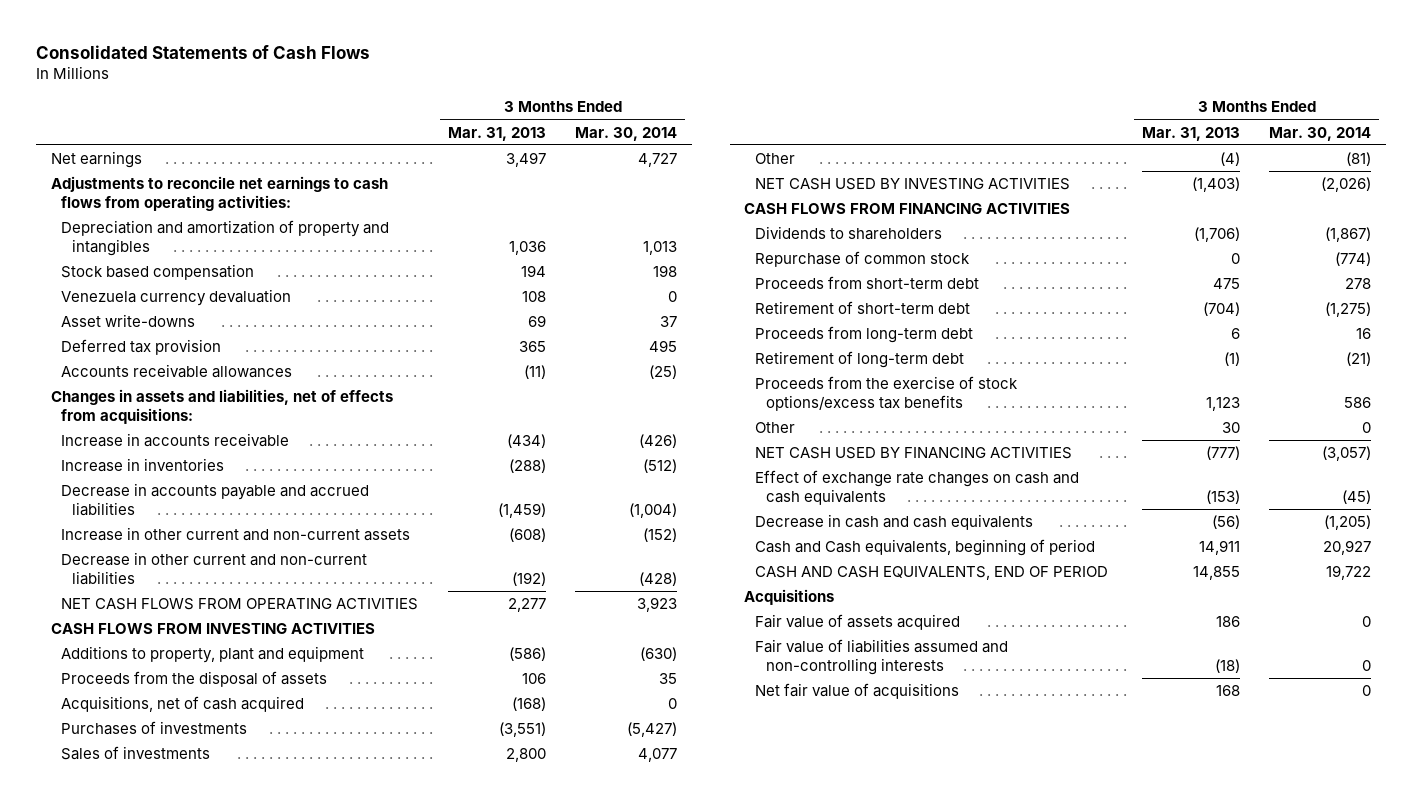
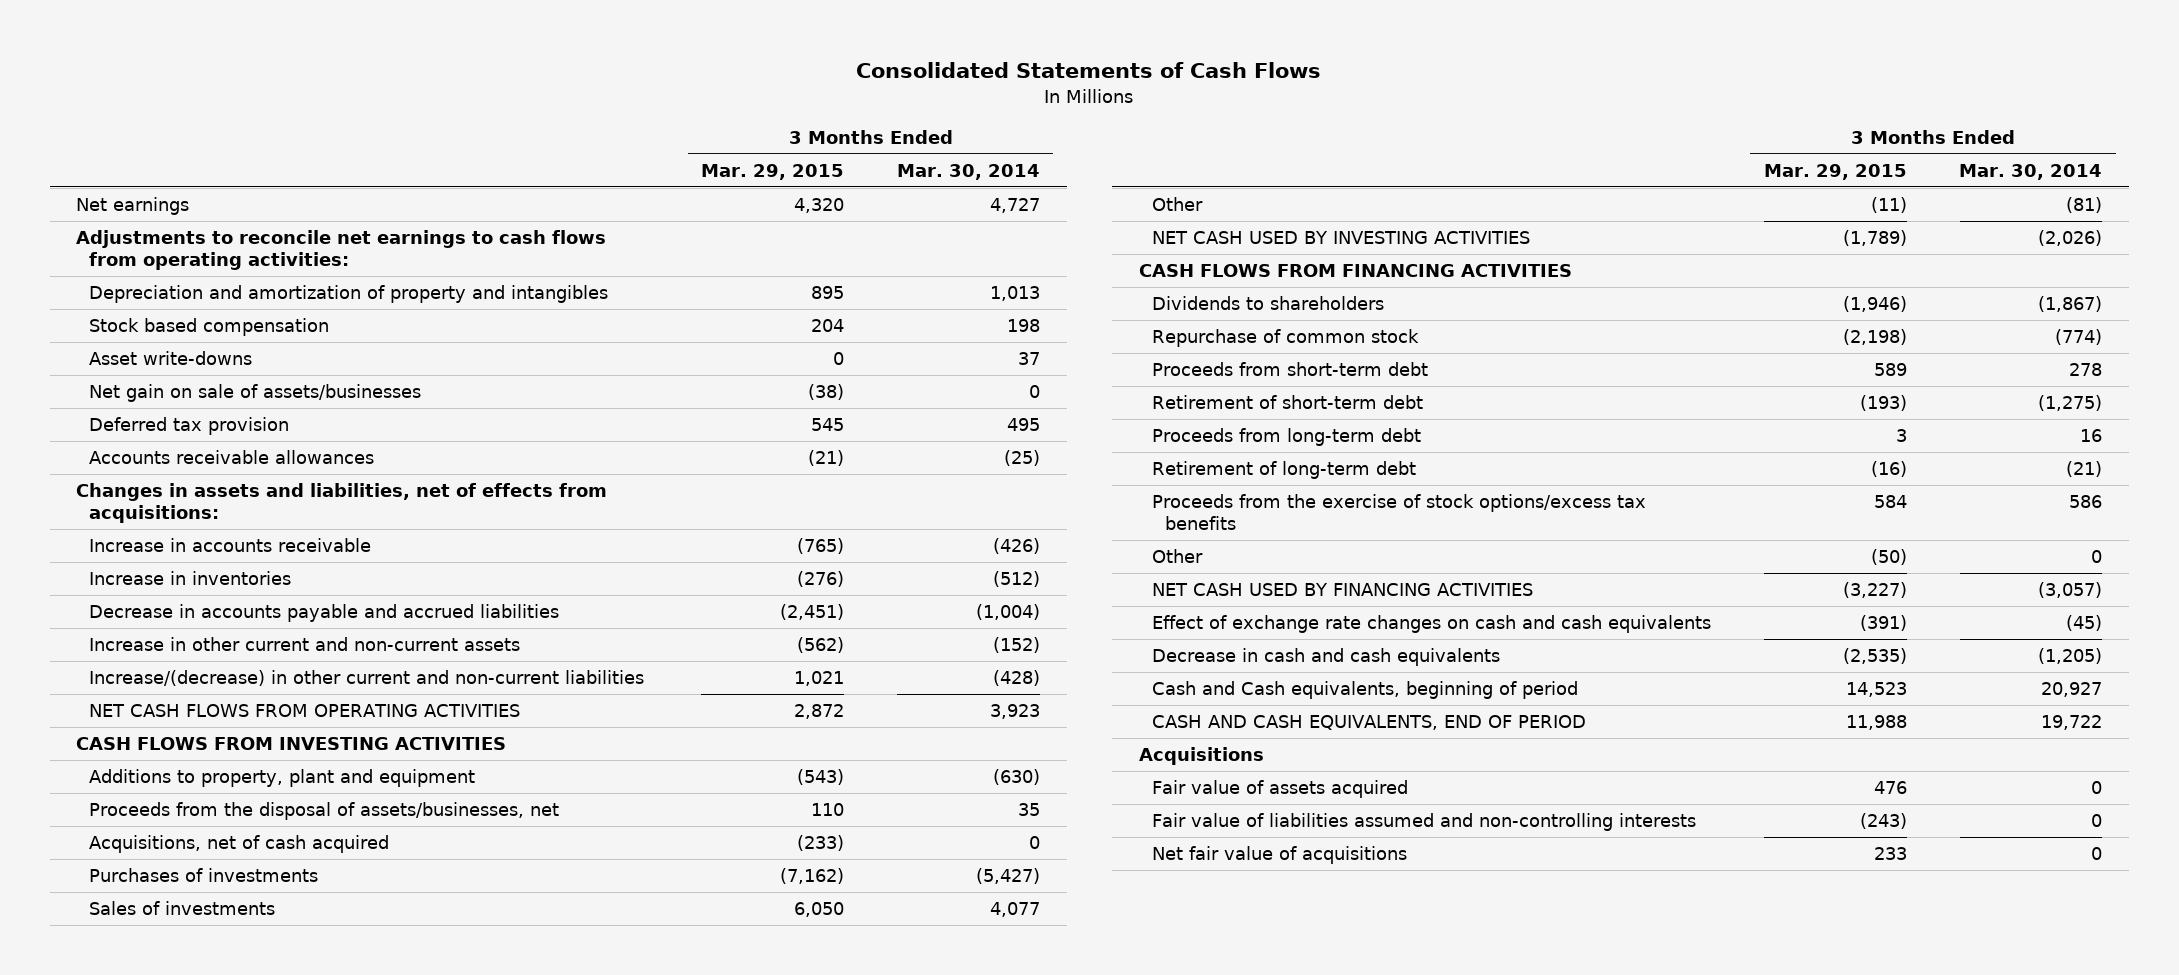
[447,126,546,141] Mar. 31, 2013 -> none
none -> [701,163,845,180] Mar. 29, 2015
[61,289,292,307] Venezuela currency devaluation -> none
none -> [89,384,422,403] Net gain on sale of assets/businesses
[61,552,368,586] Decrease in other current and non-current liabilities -> [89,670,645,687] Increase/(decrease) in other current and non-current liabilities
[61,671,328,688] Proceeds from the disposal of assets -> [89,802,560,821] Proceeds from the disposal of assets/businesses, net

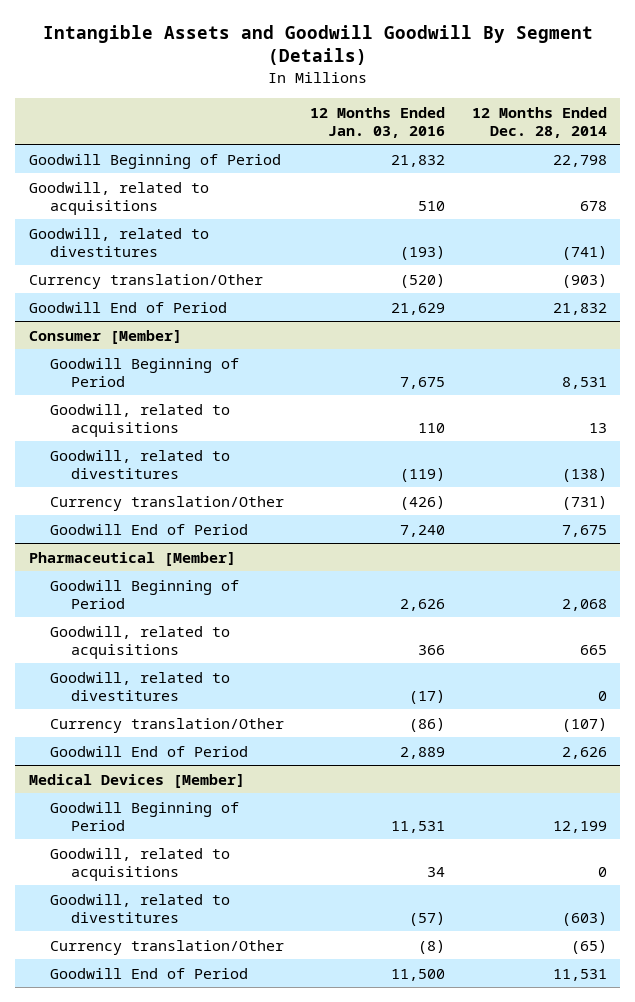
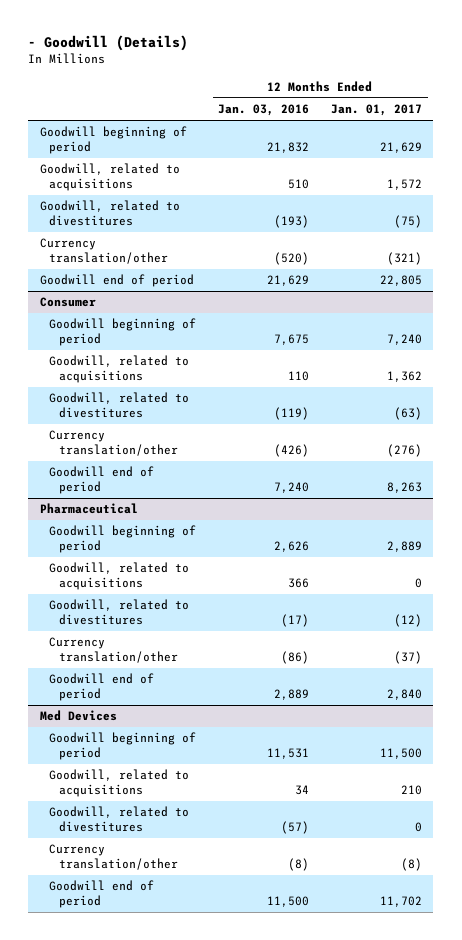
[42,24,593,66] Intangible Assets and Goodwill Goodwill By Segment (Details) -> [28,35,189,52] - Goodwill (Details)
[471,106,607,138] 12 Months Ended Dec. 28, 2014 -> none
none -> [331,104,423,117] Jan. 01, 2017
[28,153,281,169] Goodwill Beginning of Period -> [39,126,187,154] Goodwill beginning of period
[28,273,263,289] Currency translation/Other -> [39,238,169,264] Currency translation/other
[28,301,227,313] Goodwill End of Period -> [39,274,194,288] Goodwill end of period
[28,329,182,344] Consumer [Member] -> [39,297,96,308] Consumer
[49,357,239,387] Goodwill Beginning of Period -> [49,318,197,346] Goodwill beginning of period
[49,495,284,511] Currency translation/Other -> [49,430,178,456] Currency translation/other
[49,523,248,535] Goodwill End of Period -> [49,466,155,494] Goodwill end of period
[28,551,236,566] Pharmaceutical [Member] -> [39,503,138,515] Pharmaceutical
[49,579,239,609] Goodwill Beginning of Period -> [49,525,197,553] Goodwill beginning of period
[28,773,245,788] Medical Devices [Member] -> none
[49,717,284,733] Currency translation/Other -> [49,637,178,663] Currency translation/other
[49,745,248,757] Goodwill End of Period -> [49,673,155,701] Goodwill end of period
none -> [39,710,117,722] Med Devices
[49,801,239,831] Goodwill Beginning of Period -> [49,732,197,760] Goodwill beginning of period
[49,939,284,955] Currency translation/Other -> [49,844,178,870] Currency translation/other
[49,967,248,979] Goodwill End of Period -> [49,880,155,908] Goodwill end of period

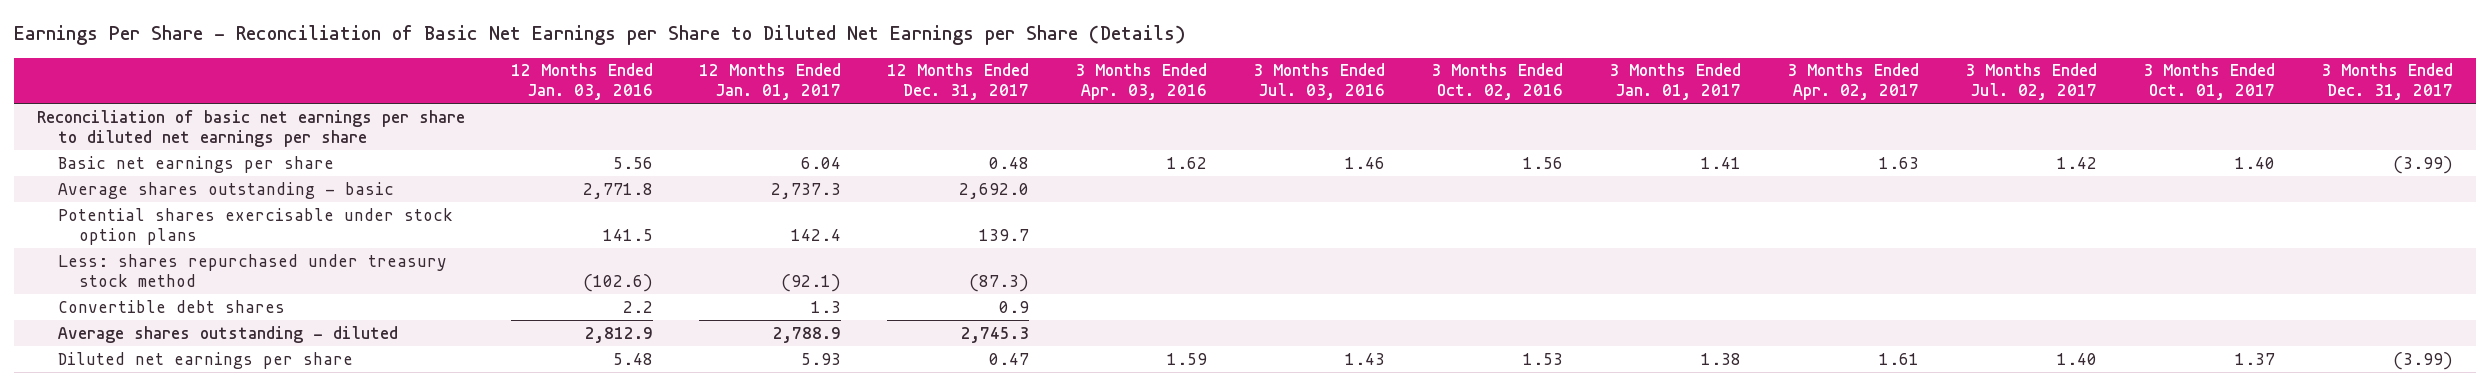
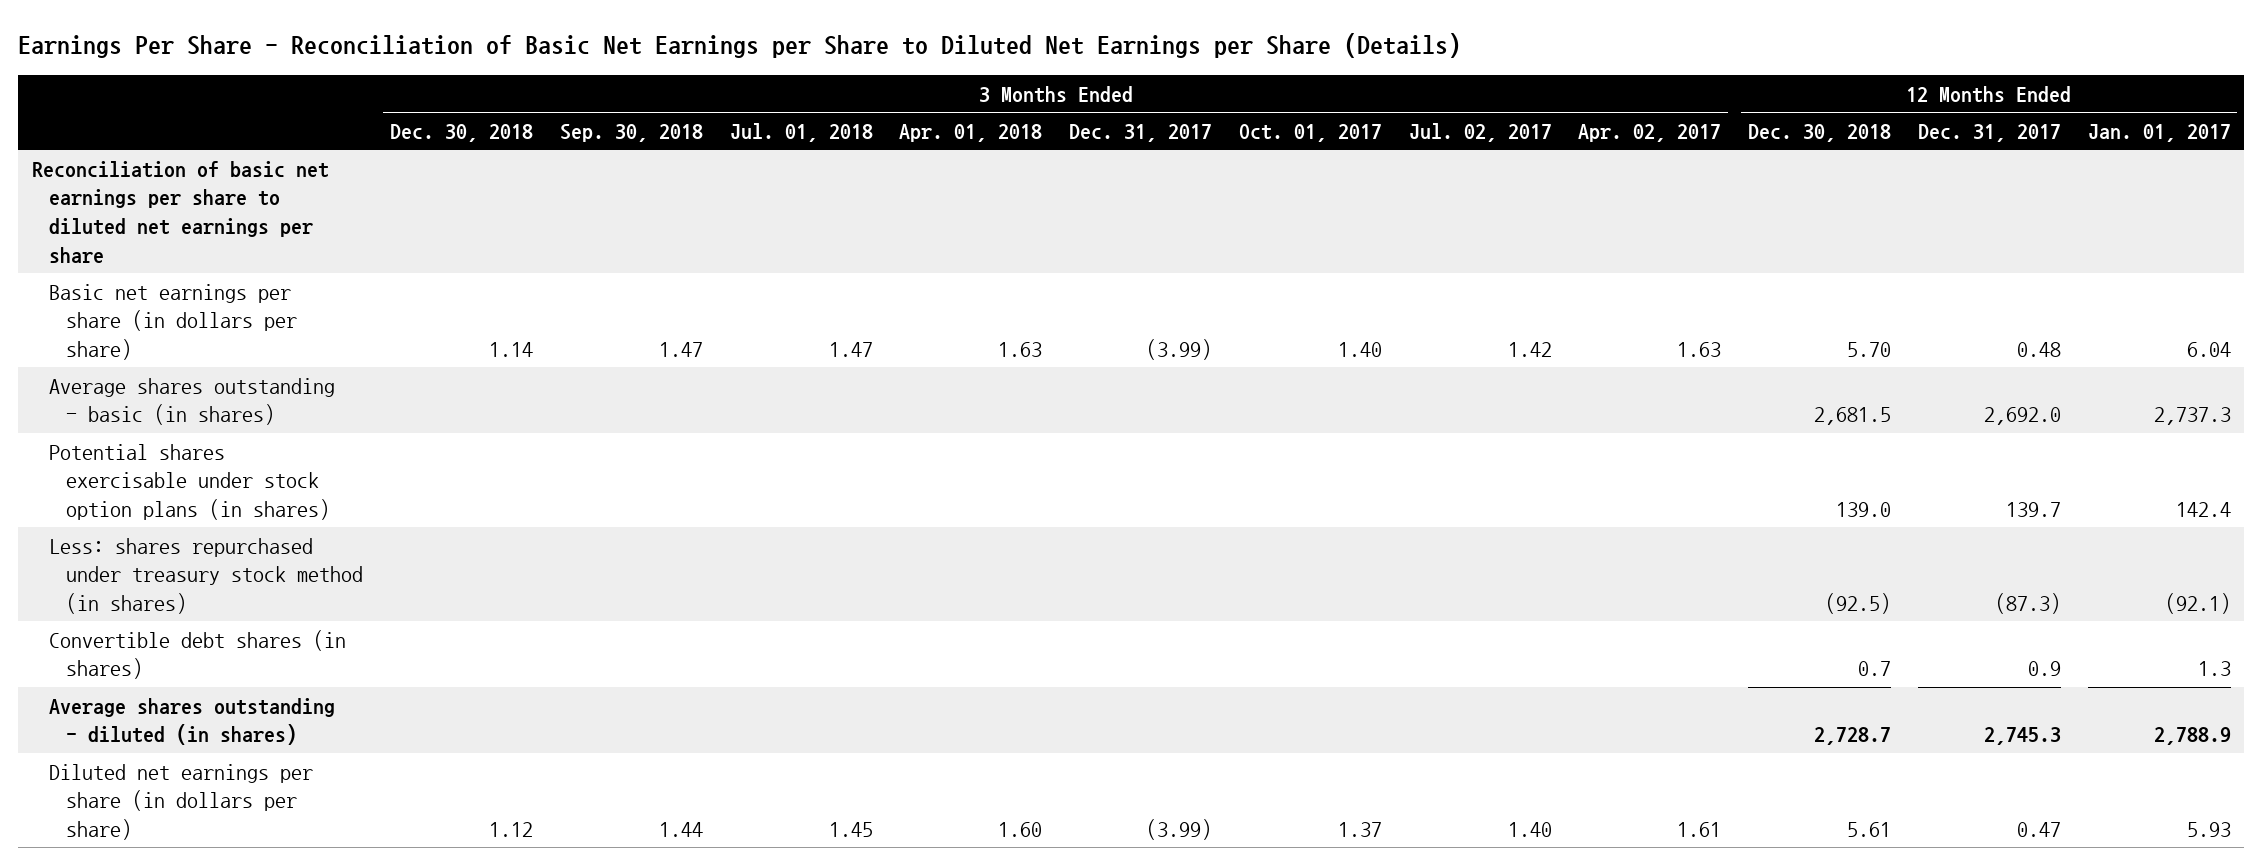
[510,63,653,101] 12 Months Ended Jan. 03, 2016 -> none
[1074,63,1207,101] 3 Months Ended Apr. 03, 2016 -> none
[1252,63,1385,101] 3 Months Ended Jul. 03, 2016 -> none
[1430,63,1563,101] 3 Months Ended Oct. 02, 2016 -> none
[1608,63,1741,101] 3 Months Ended Jan. 01, 2017 -> none
none -> [390,123,534,142] Dec. 30, 2018
none -> [559,123,703,142] Sep. 30, 2018
none -> [729,122,873,142] Jul. 01, 2018
none -> [899,123,1043,142] Apr. 01, 2018
none -> [1748,123,1892,142] Dec. 30, 2018
[57,155,334,173] Basic net earnings per share -> [49,283,298,360] Basic net earnings per share (in dollars per share)
[57,181,394,199] Average shares outstanding - basic -> [49,377,336,426] Average shares outstanding - basic (in shares)
[57,207,453,245] Potential shares exercisable under stock option plans -> [49,443,331,520] Potential shares exercisable under stock option plans (in shares)
[57,253,447,287] Less: shares repurchased under treasury stock method -> [49,537,364,614] Less: shares repurchased under treasury stock method (in shares)
[57,299,285,313] Convertible debt shares -> [49,629,347,680] Convertible debt shares (in shares)
[57,325,398,343] Average shares outstanding - diluted -> [49,697,336,746] Average shares outstanding - diluted (in shares)
[57,351,353,369] Diluted net earnings per share -> [49,763,314,840] Diluted net earnings per share (in dollars per share)

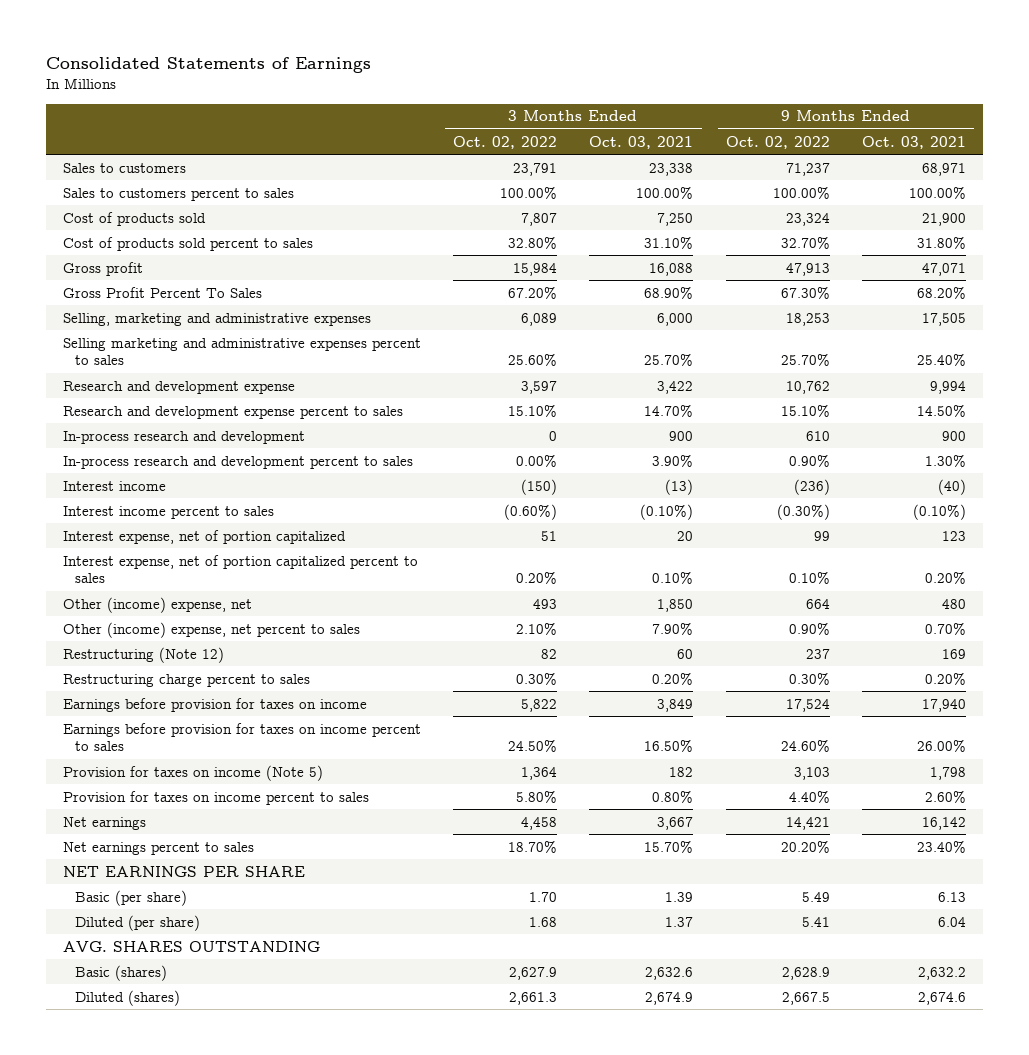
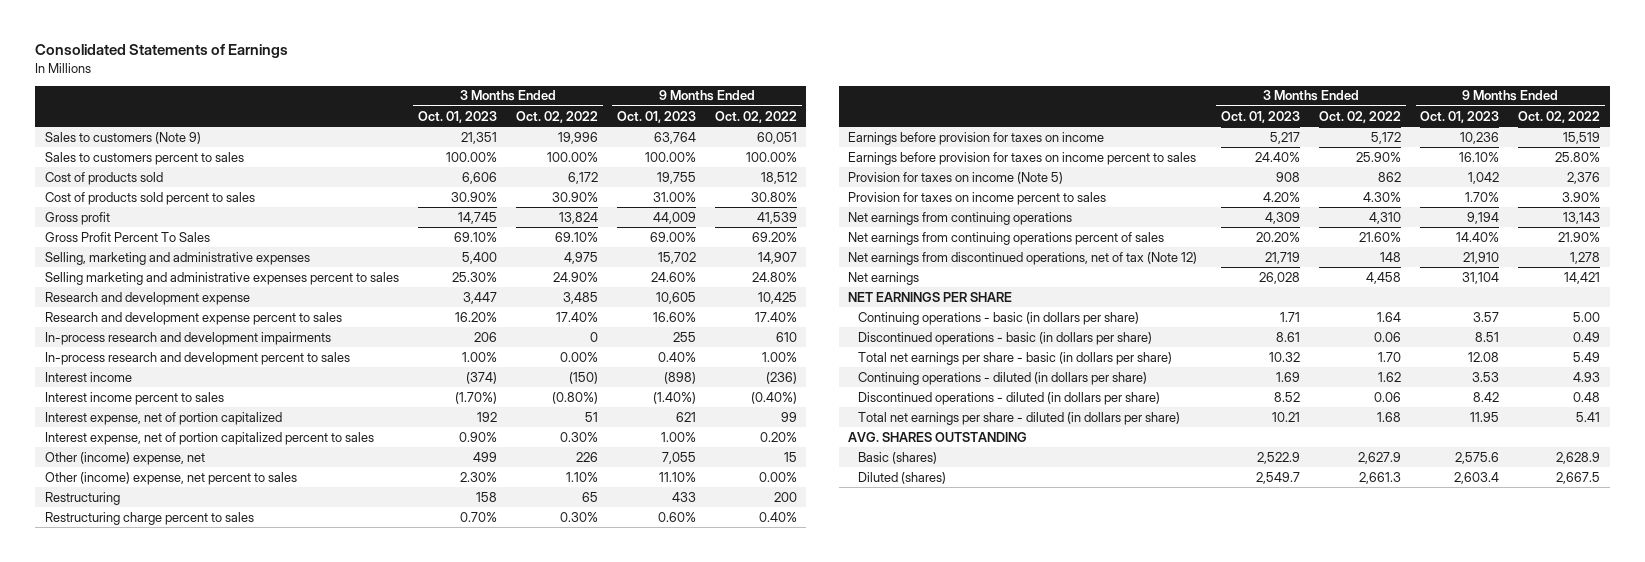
[589,135,694,149] Oct. 03, 2021 -> none
[862,135,967,149] Oct. 03, 2021 -> none
none -> [417,110,497,123] Oct. 01, 2023
none -> [616,110,696,123] Oct. 01, 2023
[62,162,186,173] Sales to customers -> [44,131,201,144] Sales to customers (Note 9)
[512,162,557,176] 23,791 -> [557,131,598,144] 19,996
[785,162,830,176] 71,237 -> [756,131,797,144] 60,051
[520,212,557,226] 7,807 -> [567,171,598,184] 6,172
[785,212,830,226] 23,324 -> [760,171,797,184] 18,512
[507,235,557,249] 32.80% -> [551,191,598,202] 30.90%
[780,235,830,249] 32.70% -> [750,191,797,202] 30.80%
[512,262,557,276] 15,984 -> [558,211,598,224] 13,824
[785,262,830,276] 47,913 -> [756,211,797,224] 41,539
[507,285,557,299] 67.20% -> [554,231,598,242] 69.10%
[780,285,830,299] 67.30% -> [751,231,797,242] 69.20%
[520,312,557,326] 6,089 -> [563,251,598,264] 4,975
[785,312,830,326] 18,253 -> [757,251,797,264] 14,907
[507,353,557,367] 25.60% -> [552,271,598,282] 24.90%
[780,353,830,367] 25.70% -> [751,271,797,282] 24.80%
[520,380,557,394] 3,597 -> [562,291,598,304] 3,485
[785,380,830,394] 10,762 -> [757,291,797,304] 10,425
[507,403,557,417] 15.10% -> [555,311,598,322] 17.40%
[780,403,830,417] 15.10% -> [754,311,797,322] 17.40%
[62,430,305,444] In-process research and development -> [44,331,331,345] In-process research and development impairments
[788,453,830,467] 0.90% -> [761,351,797,362] 1.00%
[503,503,557,520] (0.60%) -> [551,391,598,404] (0.80%)
[776,503,830,520] (0.30%) -> [750,391,797,404] (0.40%)
[515,571,557,585] 0.20% -> [559,431,598,442] 0.30%
[788,571,830,585] 0.10% -> [759,431,797,442] 0.20%
[532,598,557,609] 493 -> [575,451,598,462] 226
[805,598,830,609] 664 -> [783,451,797,462] 15
[515,621,557,635] 2.10% -> [565,471,598,482] 1.10%
[788,621,830,635] 0.90% -> [758,471,797,482] 0.00%
[62,646,224,663] Restructuring (Note 12) -> [44,491,120,505] Restructuring
[540,648,557,659] 82 -> [581,491,598,502] 65
[805,648,830,659] 237 -> [773,491,797,502] 200
[788,671,830,685] 0.30% -> [758,511,797,522] 0.40%
[520,698,557,712] 5,822 -> [1371,131,1402,144] 5,172
[785,698,830,712] 17,524 -> [1563,131,1601,144] 15,519
[507,739,557,753] 24.50% -> [1356,151,1402,162] 25.90%
[780,739,830,753] 24.60% -> [1555,151,1601,162] 25.80%
[520,766,557,780] 1,364 -> [1378,171,1402,182] 862
[793,766,830,780] 3,103 -> [1567,171,1601,184] 2,376
[515,789,557,803] 5.80% -> [1363,191,1402,202] 4.30%
[788,789,830,803] 4.40% -> [1562,191,1601,202] 3.90%
none -> [848,211,1073,225] Net earnings from continuing operations
none -> [848,231,1165,245] Net earnings from continuing operations percent of sales
none -> [848,251,1198,265] Net earnings from discontinued operations, net of tax (Note 12)
[62,841,254,855] Net earnings percent to sales -> none
none -> [857,311,1139,325] Continuing operations - basic (in dollars per share)
none -> [857,331,1152,345] Discontinued operations - basic (in dollars per share)
[75,889,188,906] Basic (per share) -> [857,351,1172,365] Total net earnings per share - basic (in dollars per share)
none -> [857,371,1147,385] Continuing operations - diluted (in dollars per share)
none -> [857,391,1160,405] Discontinued operations - diluted (in dollars per share)
[75,914,201,931] Diluted (per share) -> [857,411,1180,425] Total net earnings per share - diluted (in dollars per share)

